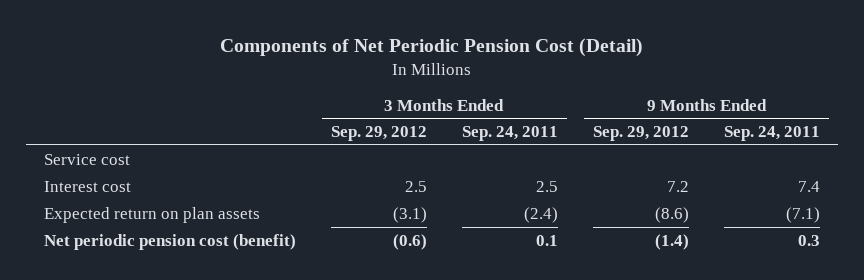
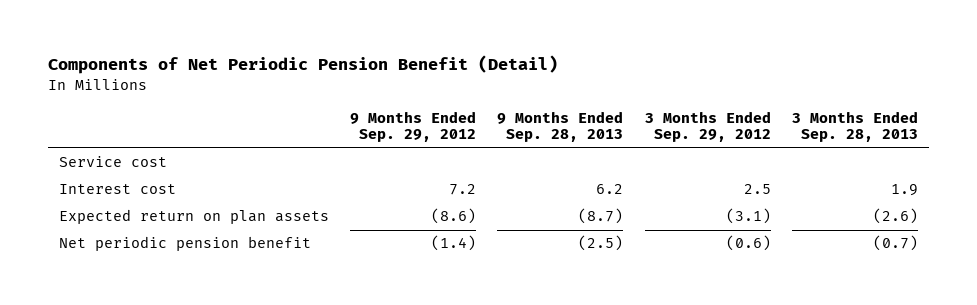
[220,38,644,58] Components of Net Periodic Pension Cost (Detail) -> [48,55,559,75] Components of Net Periodic Pension Benefit (Detail)
[462,126,559,142] Sep. 24, 2011 -> none
[724,126,821,142] Sep. 24, 2011 -> none
none -> [497,110,624,143] 9 Months Ended Sep. 28, 2013
none -> [791,110,918,143] 3 Months Ended Sep. 28, 2013
[43,233,296,250] Net periodic pension cost (benefit) -> [58,236,311,252] Net periodic pension benefit

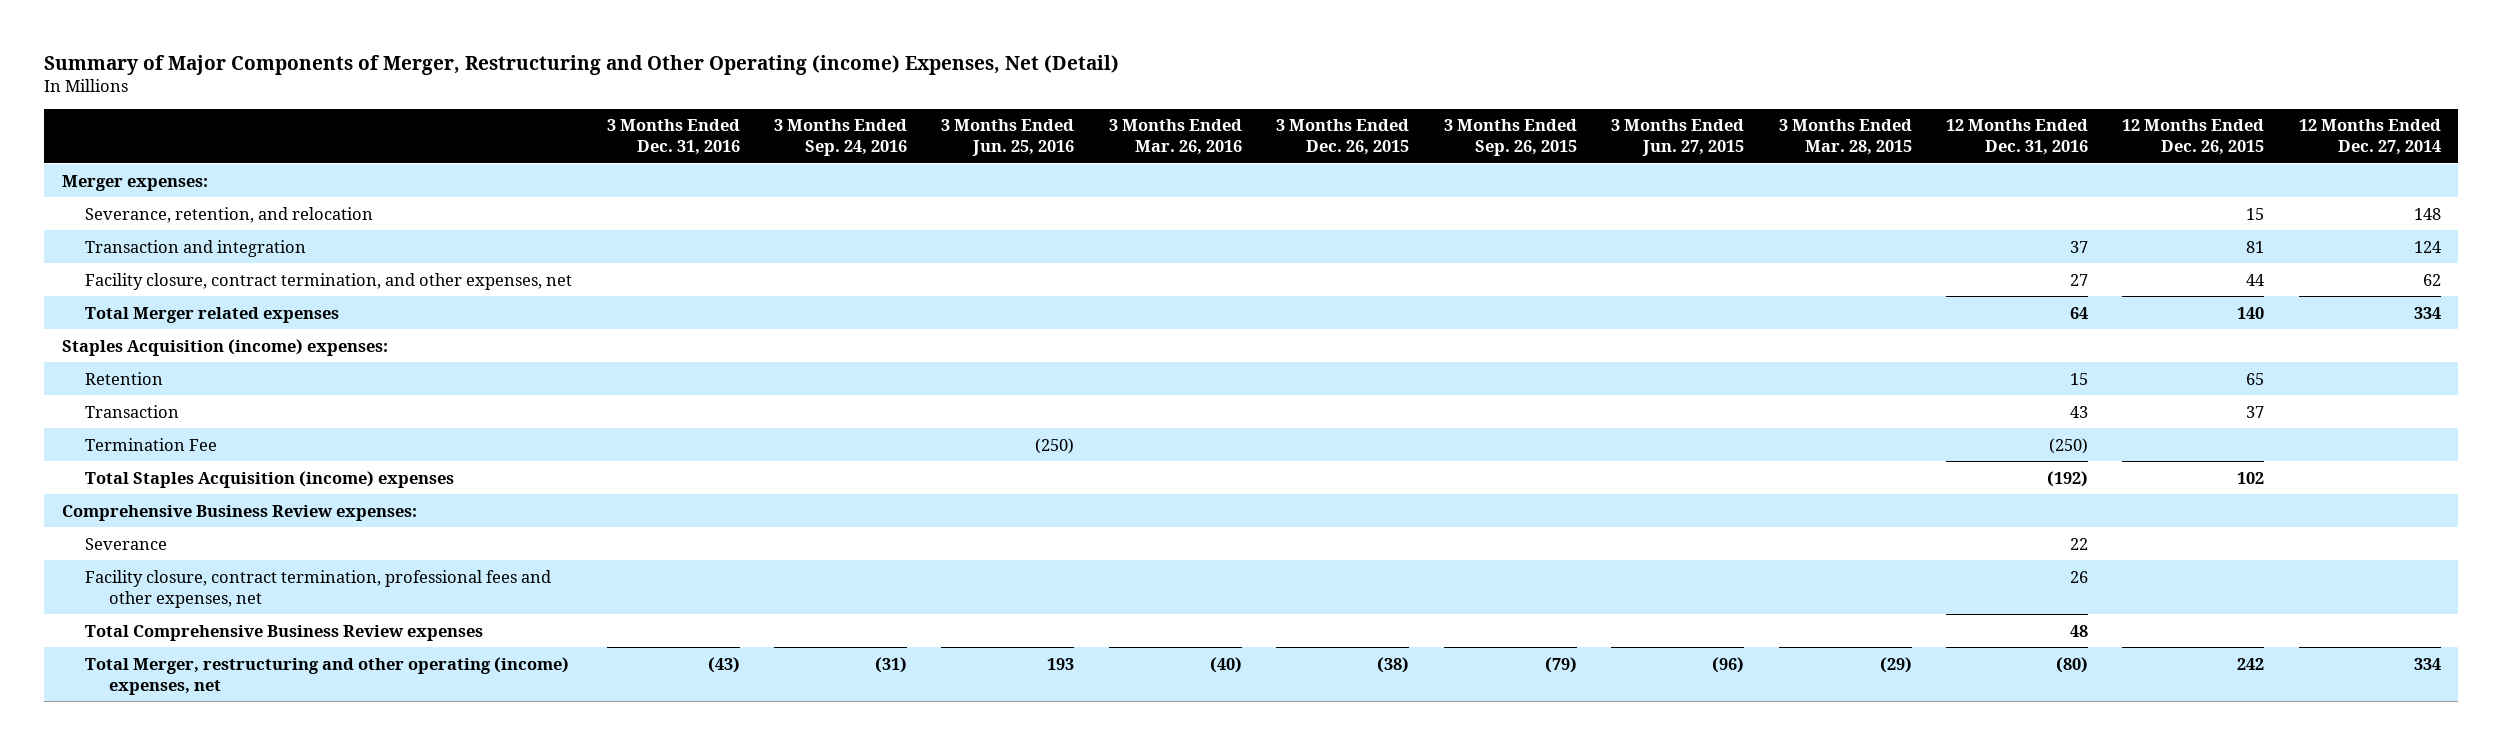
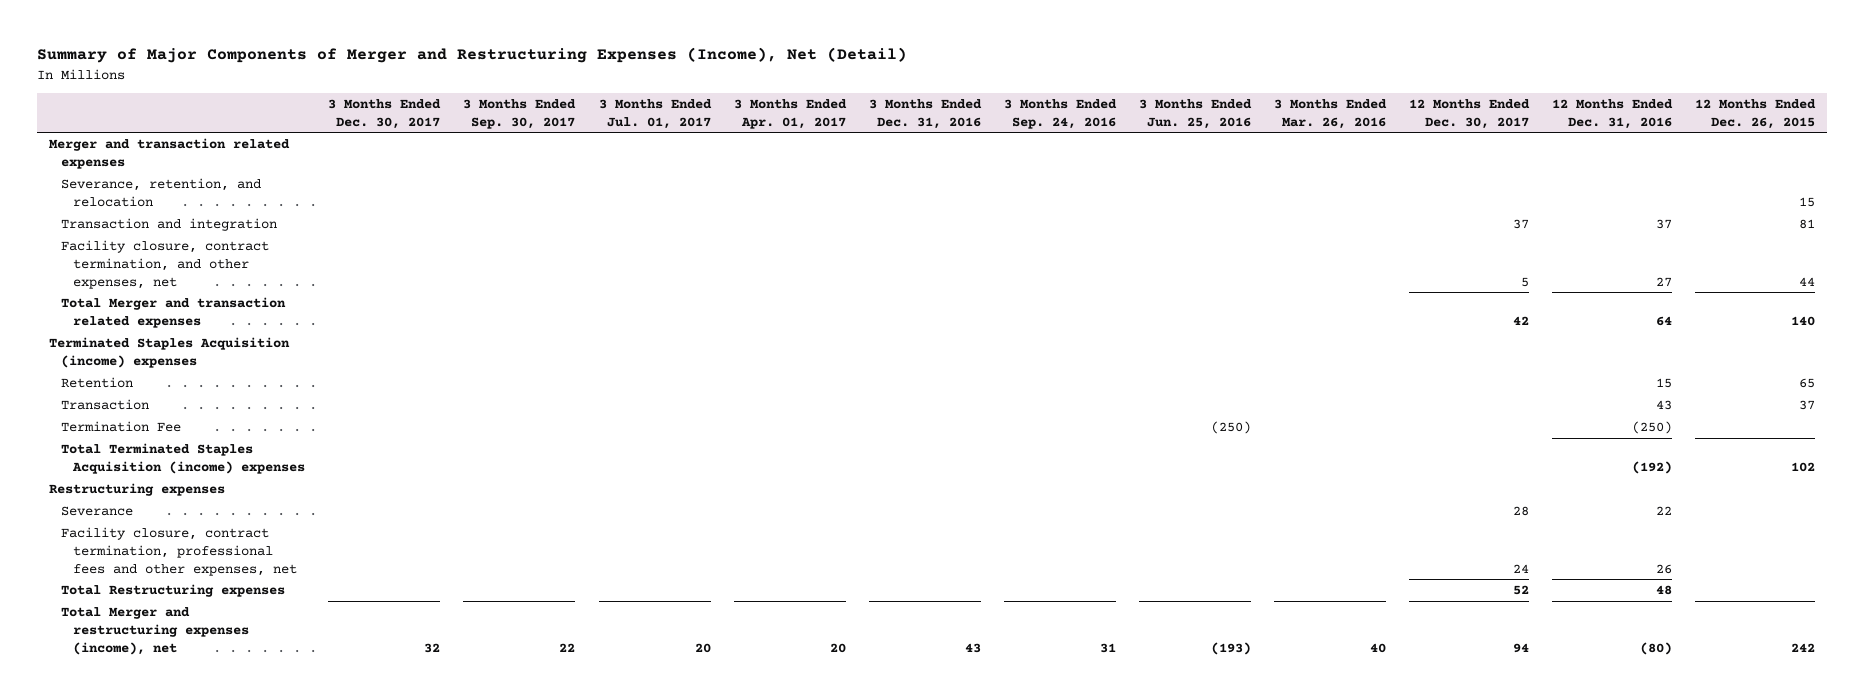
[44,55,1120,76] Summary of Major Components of Merger, Restructuring and Other Operating (income) Expenses, Net (Detail) -> [37,47,908,64] Summary of Major Components of Merger and Restructuring Expenses (Income), Net (Detail)
[1276,119,1410,156] 3 Months Ended Dec. 26, 2015 -> none
[1443,119,1577,157] 3 Months Ended Sep. 26, 2015 -> none
[1611,119,1745,157] 3 Months Ended Jun. 27, 2015 -> none
[1778,119,1912,156] 3 Months Ended Mar. 28, 2015 -> none
[2298,119,2441,156] 12 Months Ended Dec. 27, 2014 -> none
none -> [328,98,442,129] 3 Months Ended Dec. 30, 2017
none -> [463,98,577,129] 3 Months Ended Sep. 30, 2017
none -> [598,98,712,129] 3 Months Ended Jul. 01, 2017
none -> [733,98,847,129] 3 Months Ended Apr. 01, 2017
none -> [1408,98,1530,129] 12 Months Ended Dec. 30, 2017
[61,174,208,191] Merger expenses: -> [48,137,290,169] Merger and transaction related expenses
[85,306,340,323] Total Merger related expenses -> [61,296,287,328] Total Merger and transaction related expenses
[61,338,388,356] Staples Acquisition (income) expenses: -> [48,336,290,368] Terminated Staples Acquisition (income) expenses
[85,470,455,488] Total Staples Acquisition (income) expenses -> [61,442,306,474] Total Terminated Staples Acquisition (income) expenses
[61,504,417,521] Comprehensive Business Review expenses: -> [48,482,225,496] Restructuring expenses
[85,624,484,641] Total Comprehensive Business Review expenses -> [61,583,286,597] Total Restructuring expenses
[85,656,570,695] Total Merger, restructuring and other operating (income) expenses, net -> [61,606,250,655] Total Merger and restructuring expenses (income), net
[707,656,740,673] (43) -> [964,642,981,653] 43
[874,656,907,673] (31) -> [1099,642,1116,653] 31
[1047,657,1075,670] 193 -> [1210,641,1251,655] (193)
[1209,656,1242,673] (40) -> [1369,642,1386,653] 40

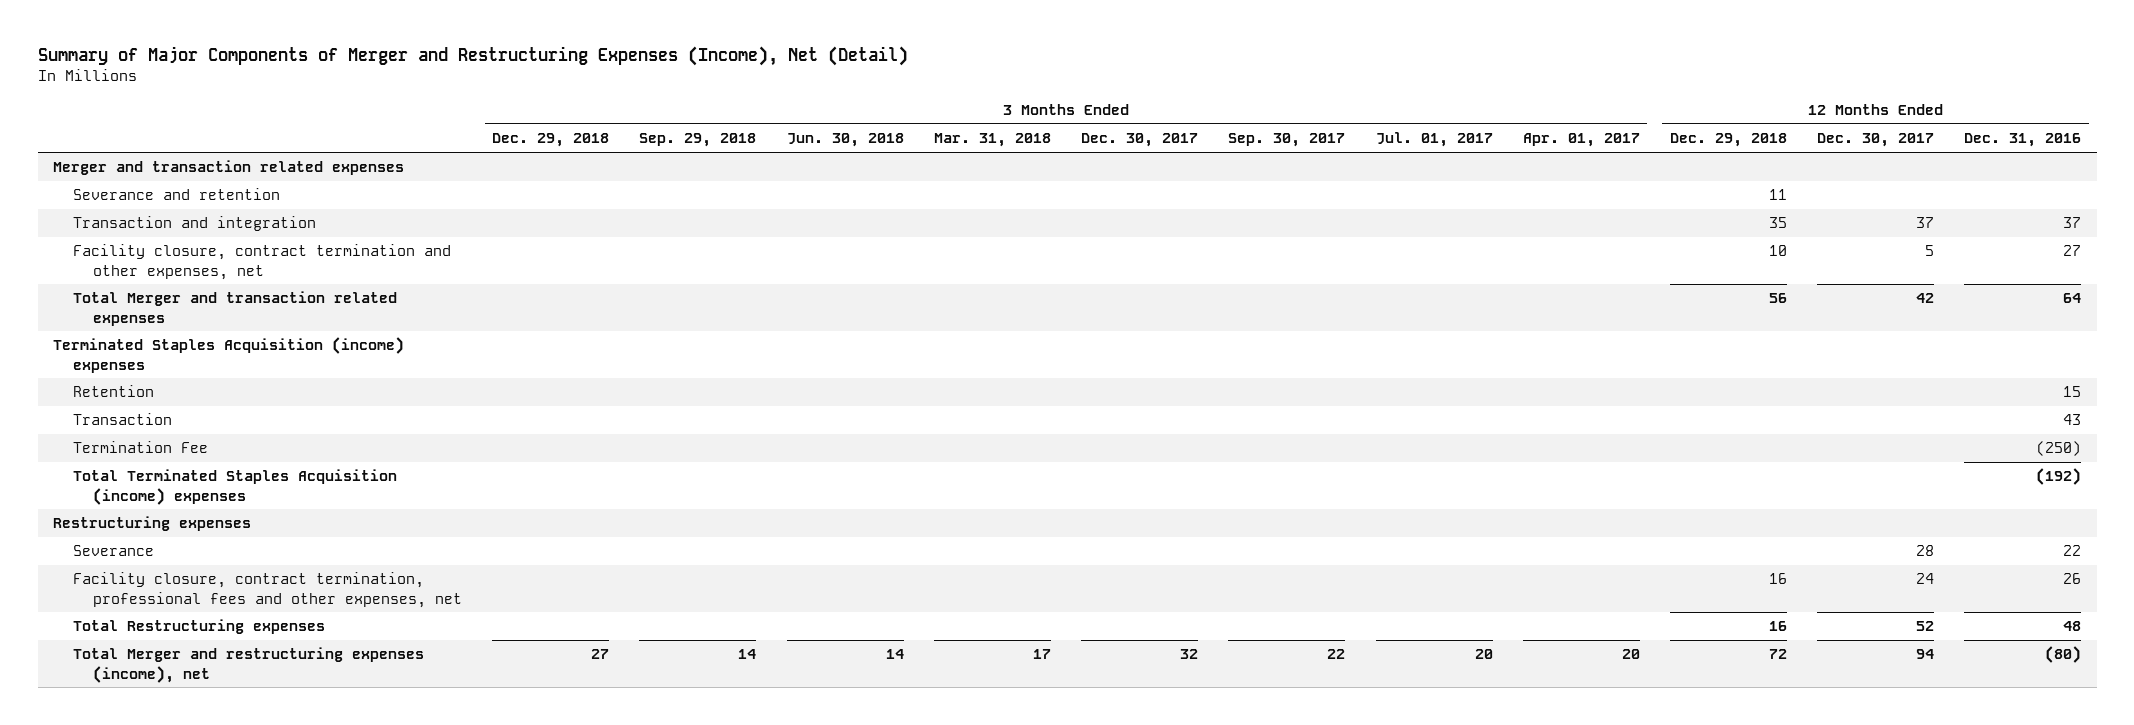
[868,98,982,129] 3 Months Ended Dec. 31, 2016 -> none
[1003,98,1117,129] 3 Months Ended Sep. 24, 2016 -> none
[1138,98,1252,129] 3 Months Ended Jun. 25, 2016 -> none
[1273,98,1387,129] 3 Months Ended Mar. 26, 2016 -> none
[1695,98,1817,129] 12 Months Ended Dec. 26, 2015 -> none
none -> [492,133,610,148] Dec. 29, 2018
none -> [639,133,757,148] Sep. 29, 2018
none -> [786,133,904,148] Jun. 30, 2018
none -> [933,133,1051,148] Mar. 31, 2018
none -> [1669,133,1787,148] Dec. 29, 2018
[61,177,262,207] Severance, retention, and relocation -> [73,188,281,201] Severance and retention
[61,239,270,289] Facility closure, contract termination, and other expenses, net -> [73,244,452,280] Facility closure, contract termination and other expenses, net

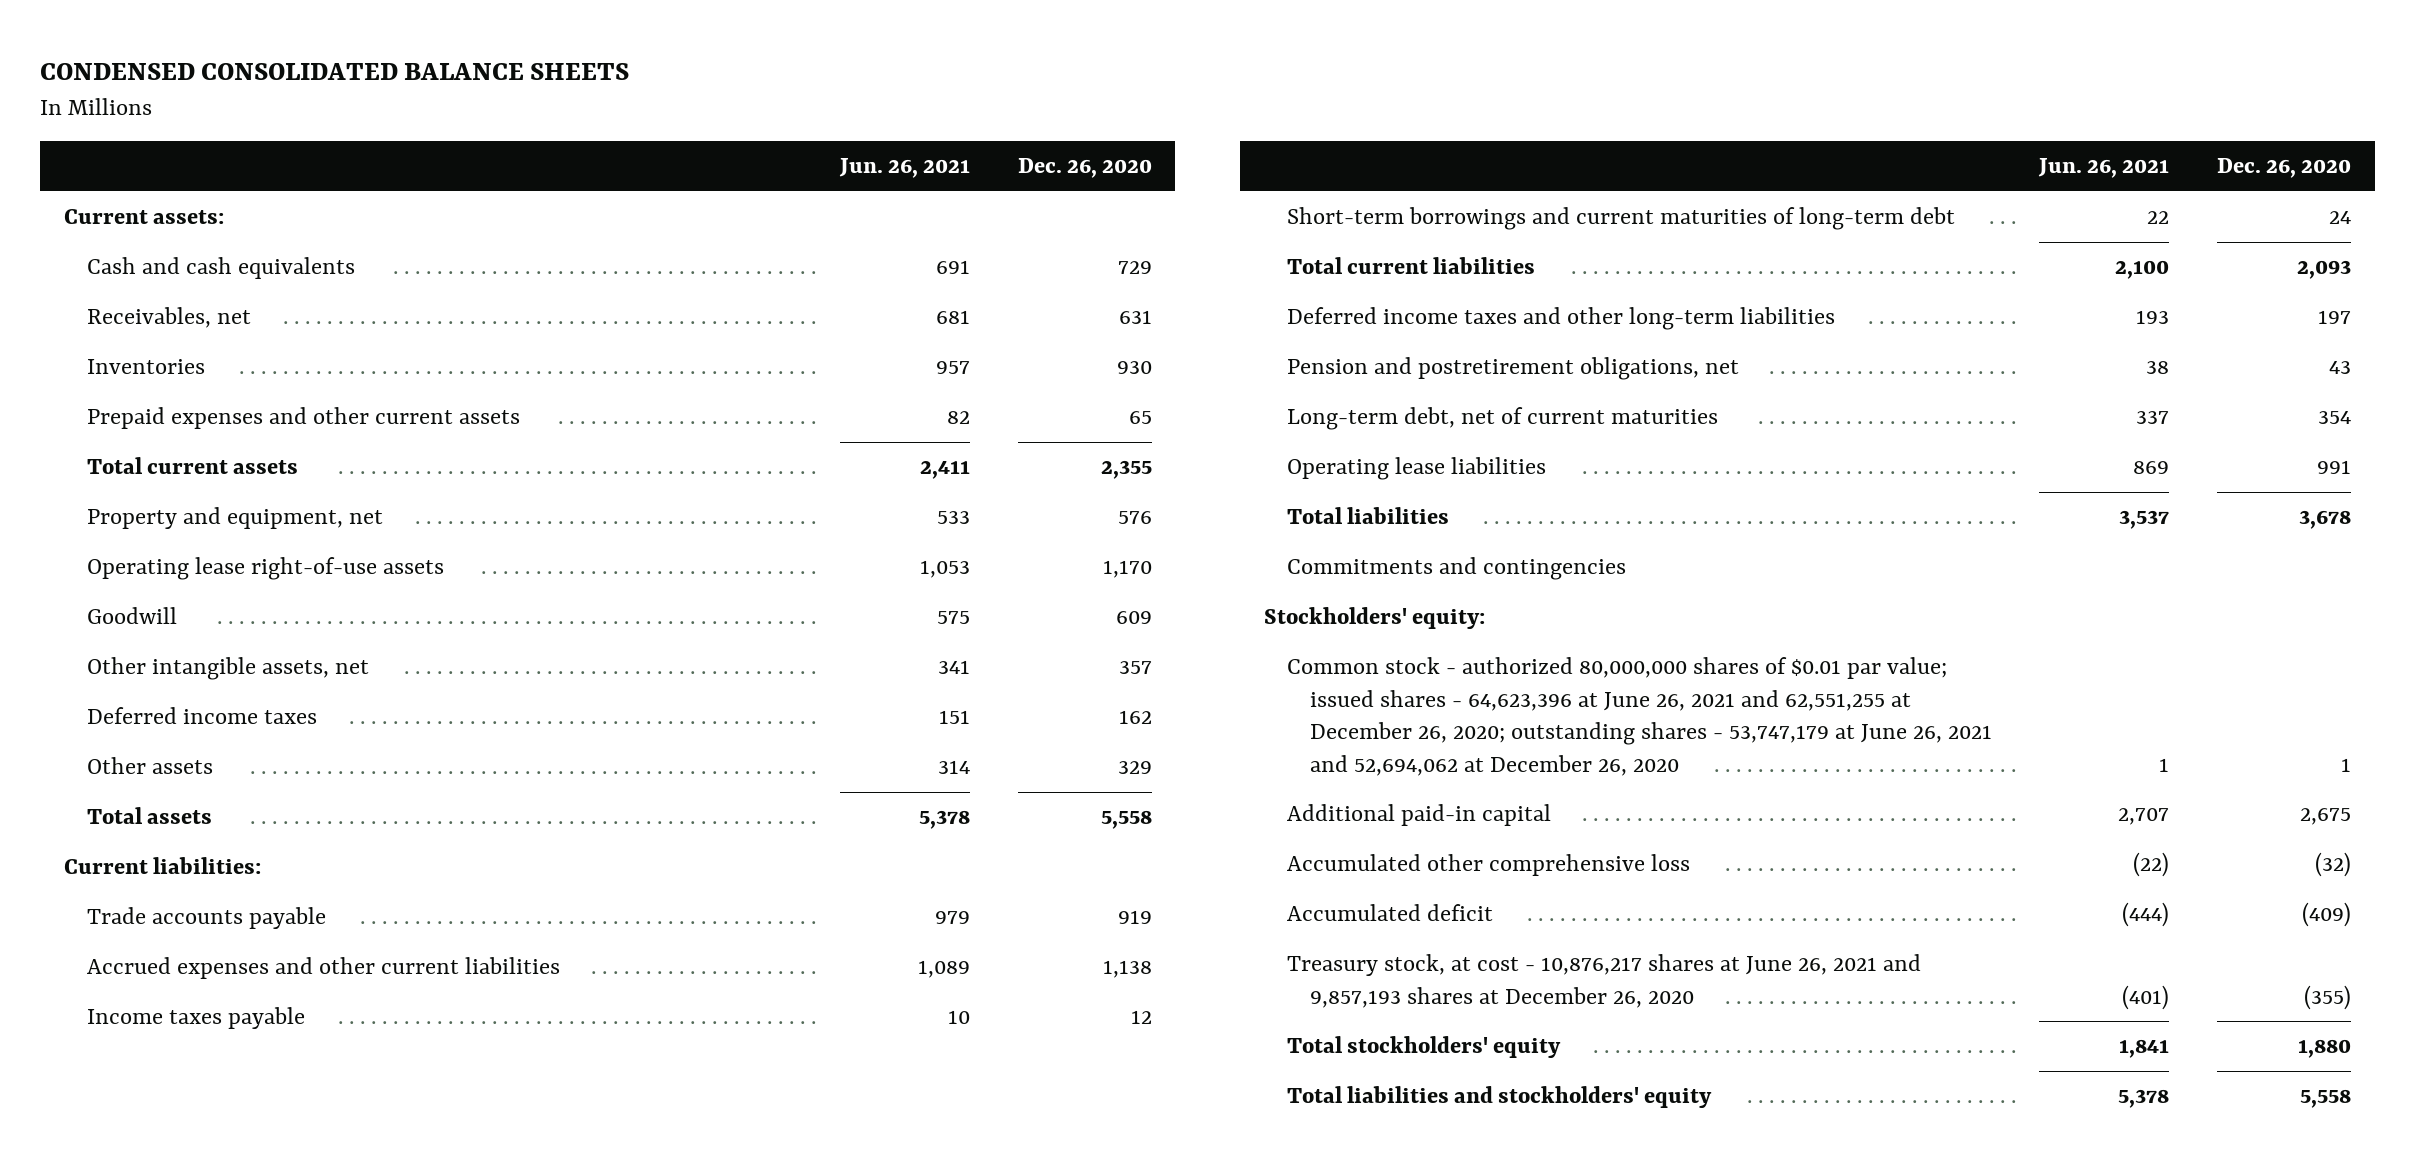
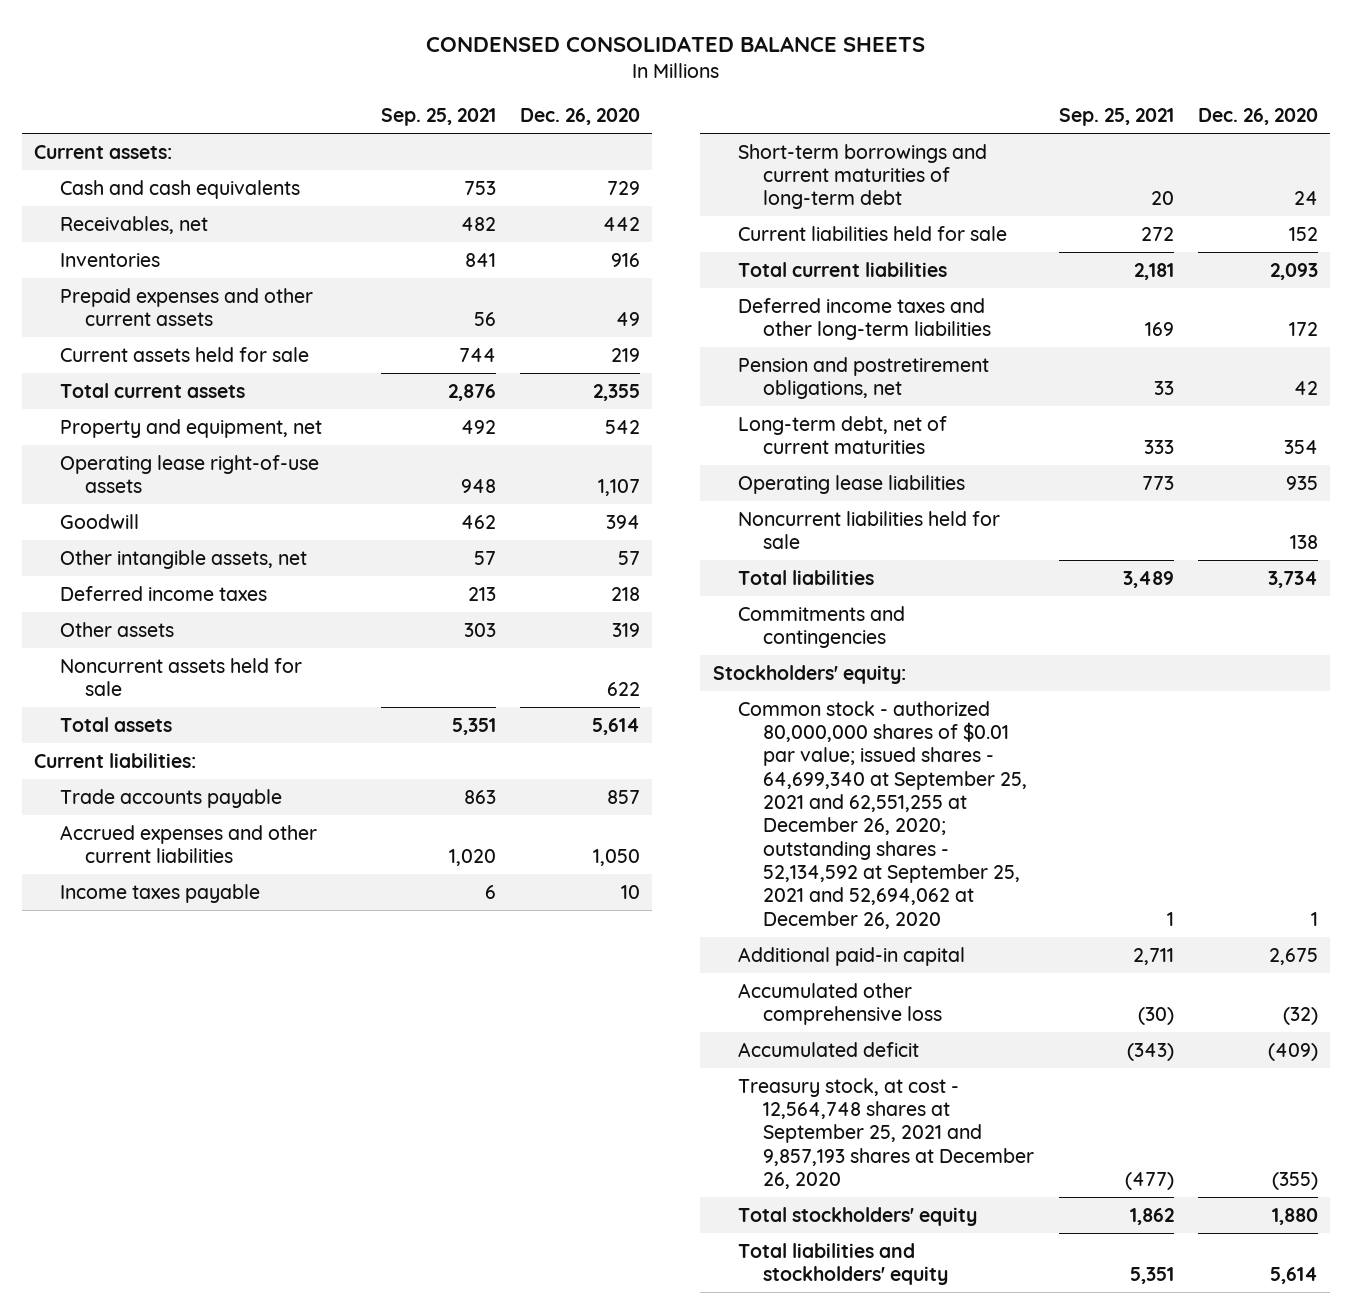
[839,158,971,179] Jun. 26, 2021 -> none
none -> [380,108,496,127] Sep. 25, 2021
[1118,310,1152,325] 631 -> [602,216,640,231] 442
[1116,361,1152,375] 930 -> [610,252,640,267] 916
[1128,411,1152,425] 65 -> [615,312,640,327] 49
none -> [59,346,309,362] Current assets held for sale
[1117,511,1152,525] 576 -> [604,419,640,434] 542
[1102,560,1152,579] 1,170 -> [597,479,640,497] 1,107
[1115,611,1152,625] 609 -> [605,514,640,529] 394
[1118,661,1152,675] 357 -> [617,550,640,565] 57
[1118,710,1152,725] 162 -> [610,586,640,601] 218
[1117,761,1152,775] 329 -> [611,622,640,637] 319
none -> [59,657,302,697] Noncurrent assets held for sale
[1100,810,1152,830] 5,558 -> [591,717,640,735] 5,614
[1117,910,1152,925] 919 -> [606,789,640,804] 857
[1102,960,1152,979] 1,138 -> [592,849,640,867] 1,050
[1130,1010,1152,1025] 12 -> [620,884,640,899] 10
none -> [737,225,1007,241] Current liabilities held for sale
[2317,310,2351,325] 197 -> [1289,322,1319,337] 172
[2328,361,2351,375] 43 -> [1294,381,1319,396] 42
[2316,460,2351,475] 991 -> [1286,475,1319,490] 935
none -> [737,510,1000,550] Noncurrent liabilities held for sale
[2298,510,2351,530] 3,678 -> [1268,570,1319,588] 3,734
[1286,657,1992,776] Common stock - authorized 80,000,000 shares of $0.01 par value; issued shares - 64,623,396 at June 26, 2021 and 62,551,255 at December 26, 2020; outstanding shares - 53,747,179 at June 26, 2021 and 52,694,062 at December 26, 2020 -> [737,700,1028,929] Common stock - authorized 80,000,000 shares of $0.01 par value; issued shares - 64,699,340 at September 25, 2021 and 62,551,255 at December 26, 2020; outstanding shares - 52,134,592 at September 25, 2021 and 52,694,062 at December 26, 2020
[1286,954,1921,1008] Treasury stock, at cost - 10,876,217 shares at June 26, 2021 and 9,857,193 shares at December 26, 2020 -> [737,1077,1035,1190] Treasury stock, at cost - 12,564,748 shares at September 25, 2021 and 9,857,193 shares at December 26, 2020
[2299,1089,2351,1109] 5,558 -> [1270,1267,1319,1285] 5,614

